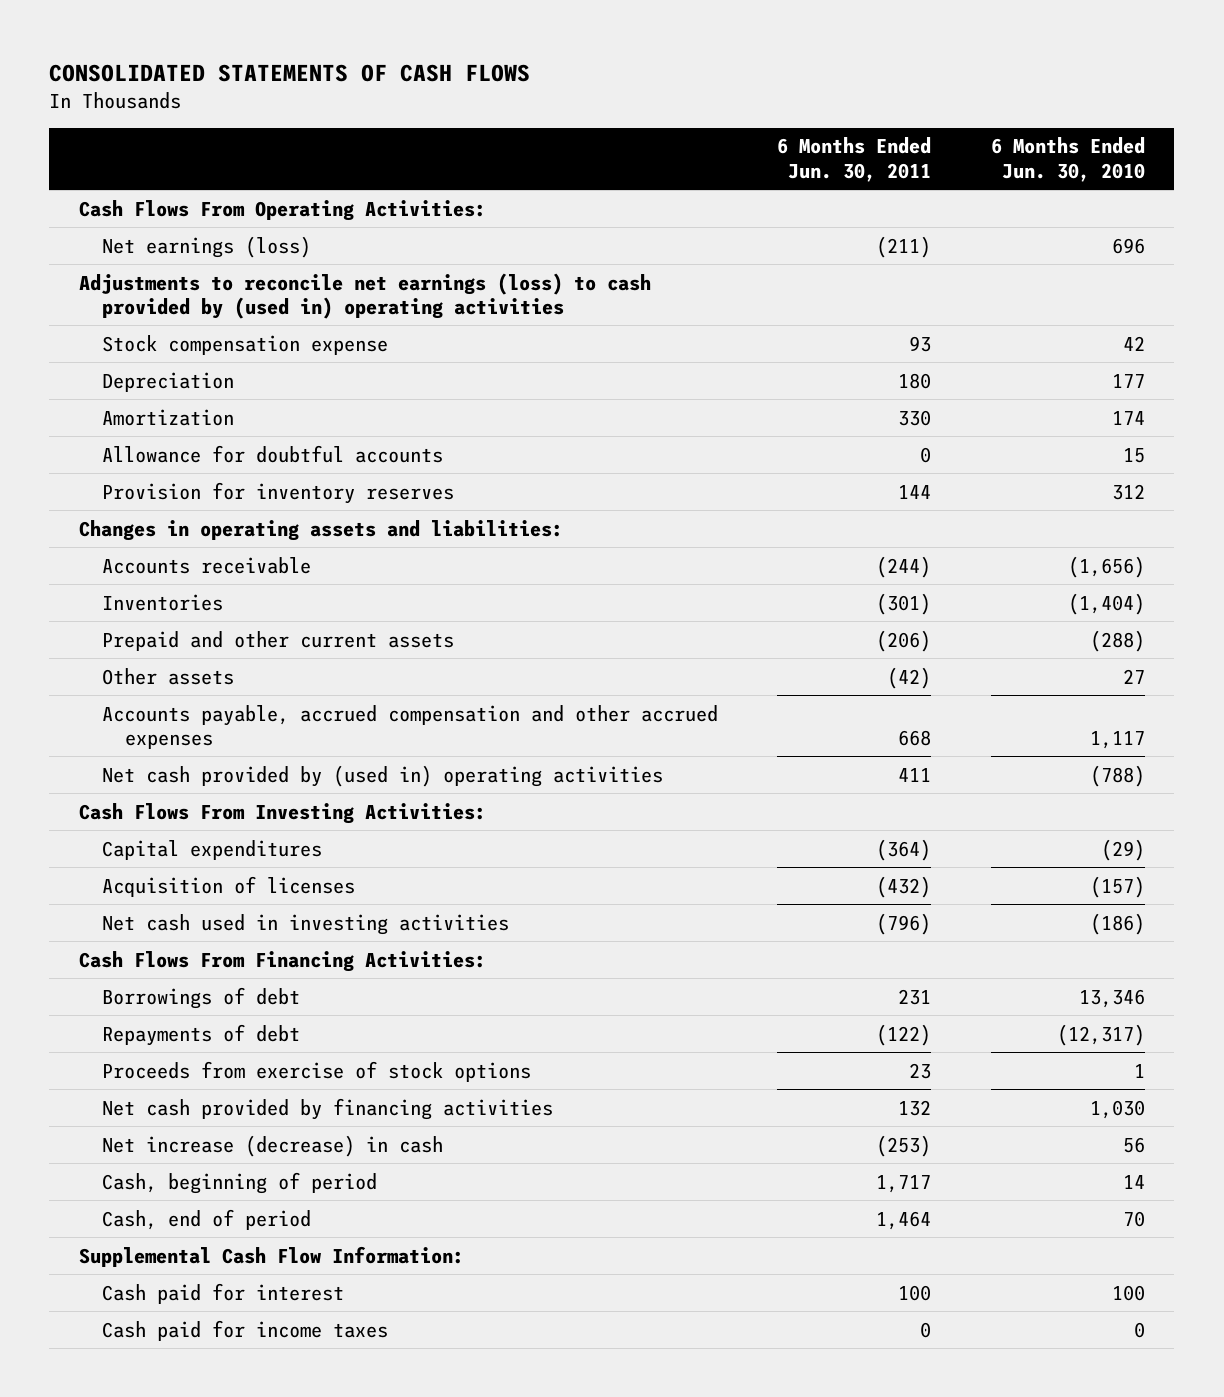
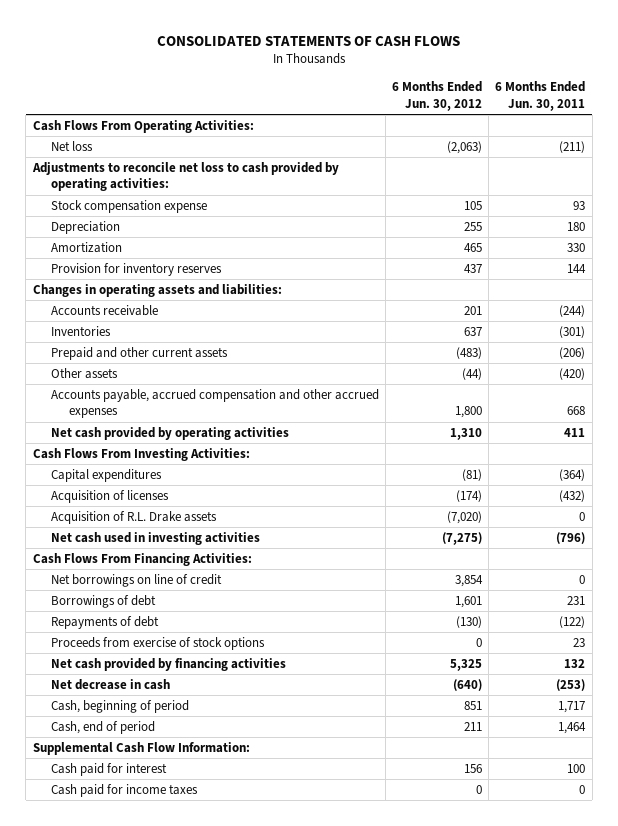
[990,137,1145,182] 6 Months Ended Jun. 30, 2010 -> none
none -> [392,81,483,111] 6 Months Ended Jun. 30, 2012
[102,235,312,258] Net earnings (loss) -> [50,140,93,151] Net loss
[79,272,652,319] Adjustments to reconcile net earnings (loss) to cash provided by (used in) operating activities -> [31,161,339,192] Adjustments to reconcile net loss to cash provided by operating activities:
[102,444,444,463] Allowance for doubtful accounts -> none
[887,666,932,689] (42) -> [559,367,586,380] (420)
[102,764,664,787] Net cash provided by (used in) operating activities -> [50,426,289,440] Net cash provided by operating activities
none -> [50,510,217,524] Acquisition of R.L. Drake assets
none -> [50,573,222,587] Net borrowings on line of credit
[102,1134,444,1157] Net increase (decrease) in cash -> [50,678,170,690] Net decrease in cash

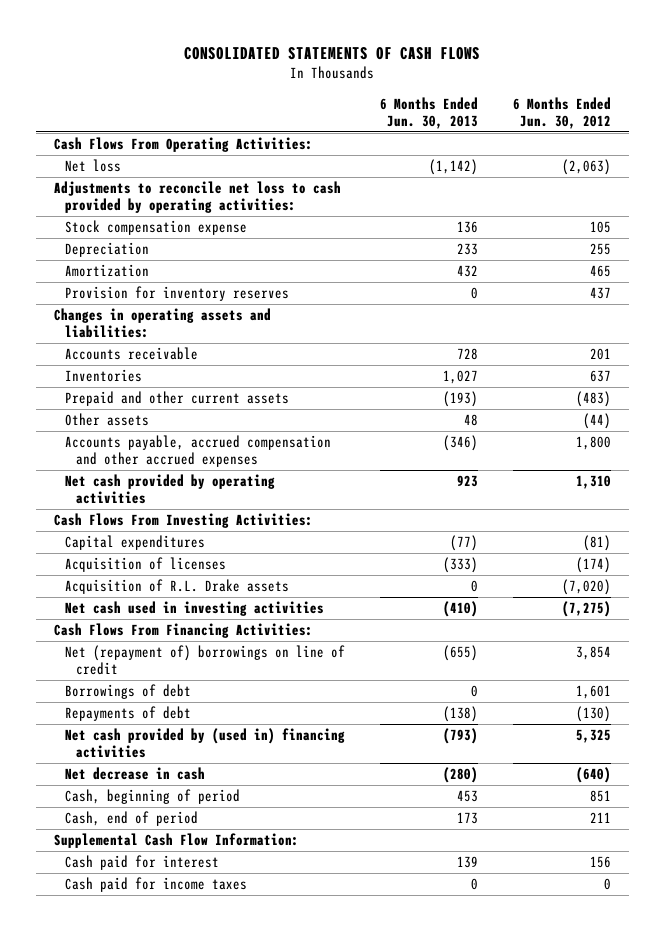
[495,81,586,111] 6 Months Ended Jun. 30, 2011 -> none
none -> [379,97,478,130] 6 Months Ended Jun. 30, 2013
[50,573,222,587] Net borrowings on line of credit -> [64,644,345,676] Net (repayment of) borrowings on line of credit
[50,636,265,650] Proceeds from exercise of stock options -> none
[50,657,286,671] Net cash provided by financing activities -> [64,727,345,759] Net cash provided by (used in) financing activities

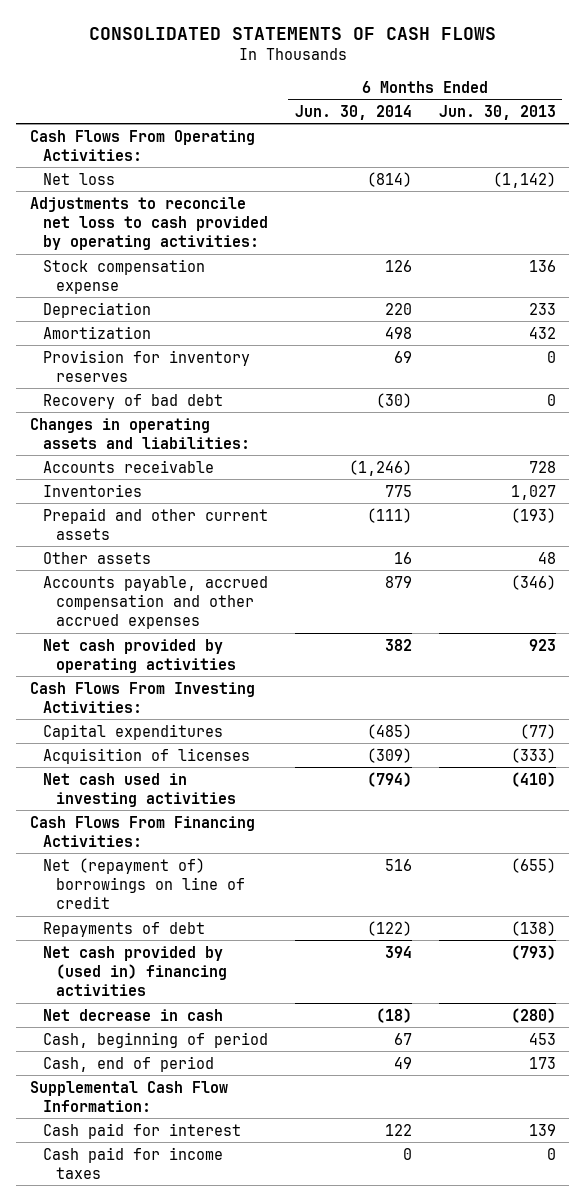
[512,97,611,130] 6 Months Ended Jun. 30, 2012 -> none
none -> [294,104,412,120] Jun. 30, 2014
none -> [42,393,223,409] Recovery of bad debt
[64,578,289,594] Acquisition of R.L. Drake assets -> none
[64,683,191,699] Borrowings of debt -> none

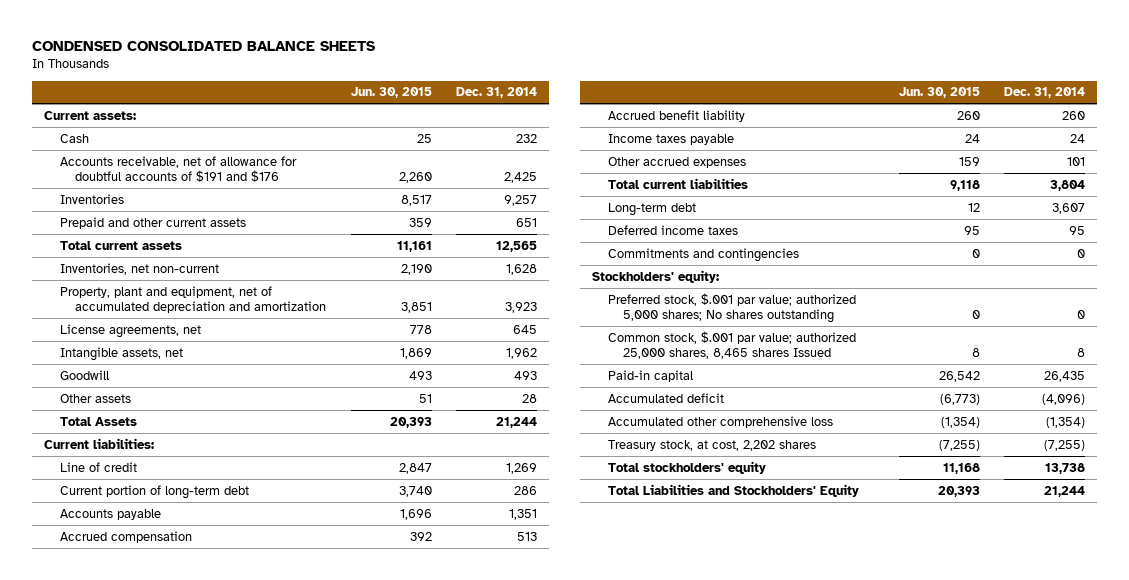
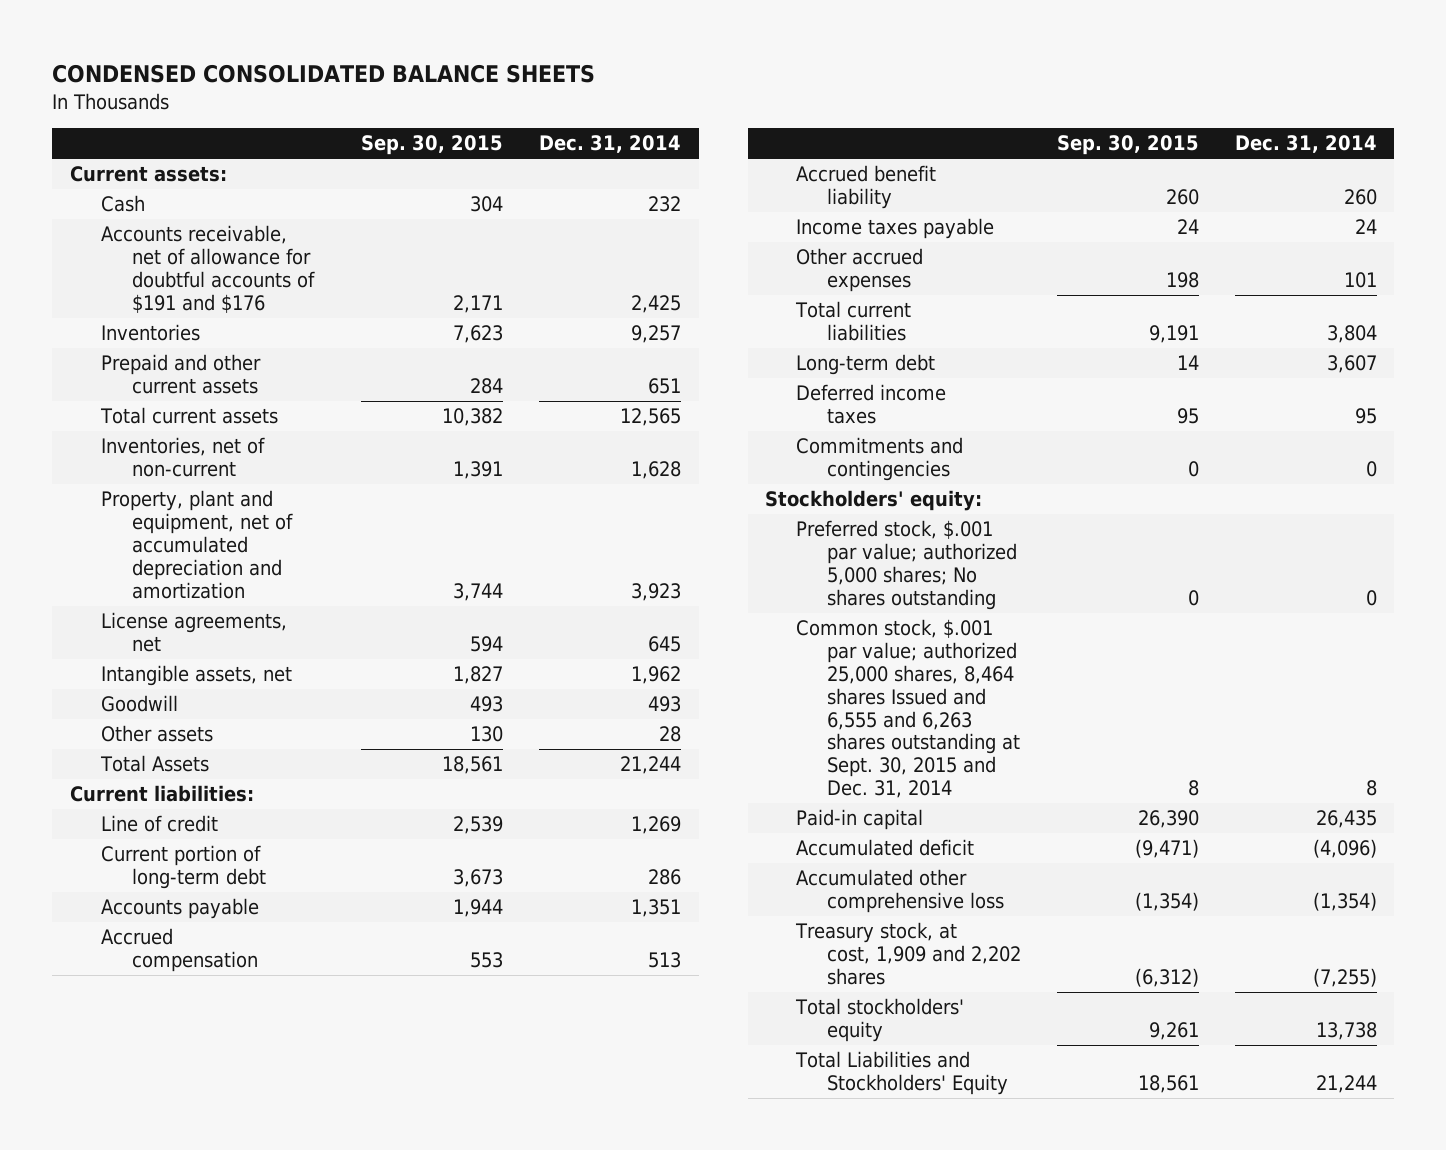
[350,87,432,99] Jun. 30, 2015 -> none
none -> [361,135,504,156] Sep. 30, 2015
[59,262,219,275] Inventories, net non-current -> [100,437,265,478] Inventories, net of non-current
[607,330,856,360] Common stock, $.001 par value; authorized 25,000 shares, 8,465 shares Issued -> [796,619,1021,799] Common stock, $.001 par value; authorized 25,000 shares, 8,464 shares Issued and 6,555 and 6,263 shares outstanding at Sept. 30, 2015 and Dec. 31, 2014
[607,439,816,451] Treasury stock, at cost, 2,202 shares -> [795,922,1022,985] Treasury stock, at cost, 1,909 and 2,202 shares

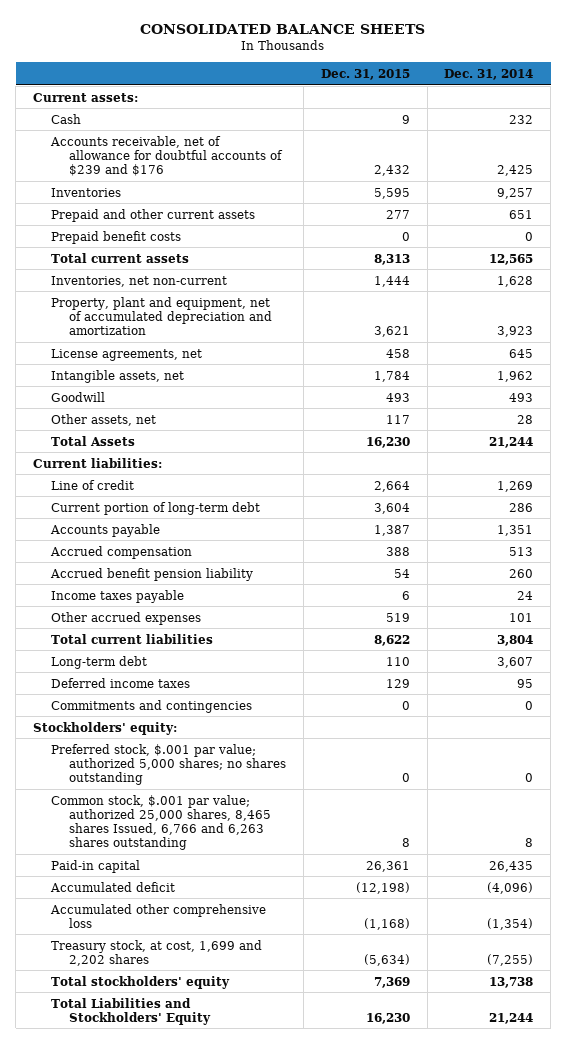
[52,64,596,84] CONDENSED CONSOLIDATED BALANCE SHEETS -> [140,24,426,35] CONSOLIDATED BALANCE SHEETS
[361,135,504,156] Sep. 30, 2015 -> none
none -> [320,68,410,80] Dec. 31, 2015
[100,225,315,313] Accounts receivable, net of allowance for doubtful accounts of $191 and $176 -> [50,135,284,176] Accounts receivable, net of allowance for doubtful accounts of $239 and $176
none -> [51,230,182,244] Prepaid benefit costs
[100,437,265,478] Inventories, net of non-current -> [51,275,228,287] Inventories, net non-current
[100,725,213,743] Other assets -> [51,413,157,426] Other assets, net
[796,165,937,210] Accrued benefit liability -> [50,567,254,581] Accrued benefit pension liability
[796,520,1018,610] Preferred stock, $.001 par value; authorized 5,000 shares; No shares outstanding -> [51,743,287,785] Preferred stock, $.001 par value; authorized 5,000 shares; no shares outstanding
[796,619,1021,799] Common stock, $.001 par value; authorized 25,000 shares, 8,464 shares Issued and 6,555 and 6,263 shares outstanding at Sept. 30, 2015 and Dec. 31, 2014 -> [51,794,272,850] Common stock, $.001 par value; authorized 25,000 shares, 8,465 shares Issued, 6,766 and 6,263 shares outstanding
[795,922,1022,985] Treasury stock, at cost, 1,909 and 2,202 shares -> [51,939,263,966] Treasury stock, at cost, 1,699 and 2,202 shares

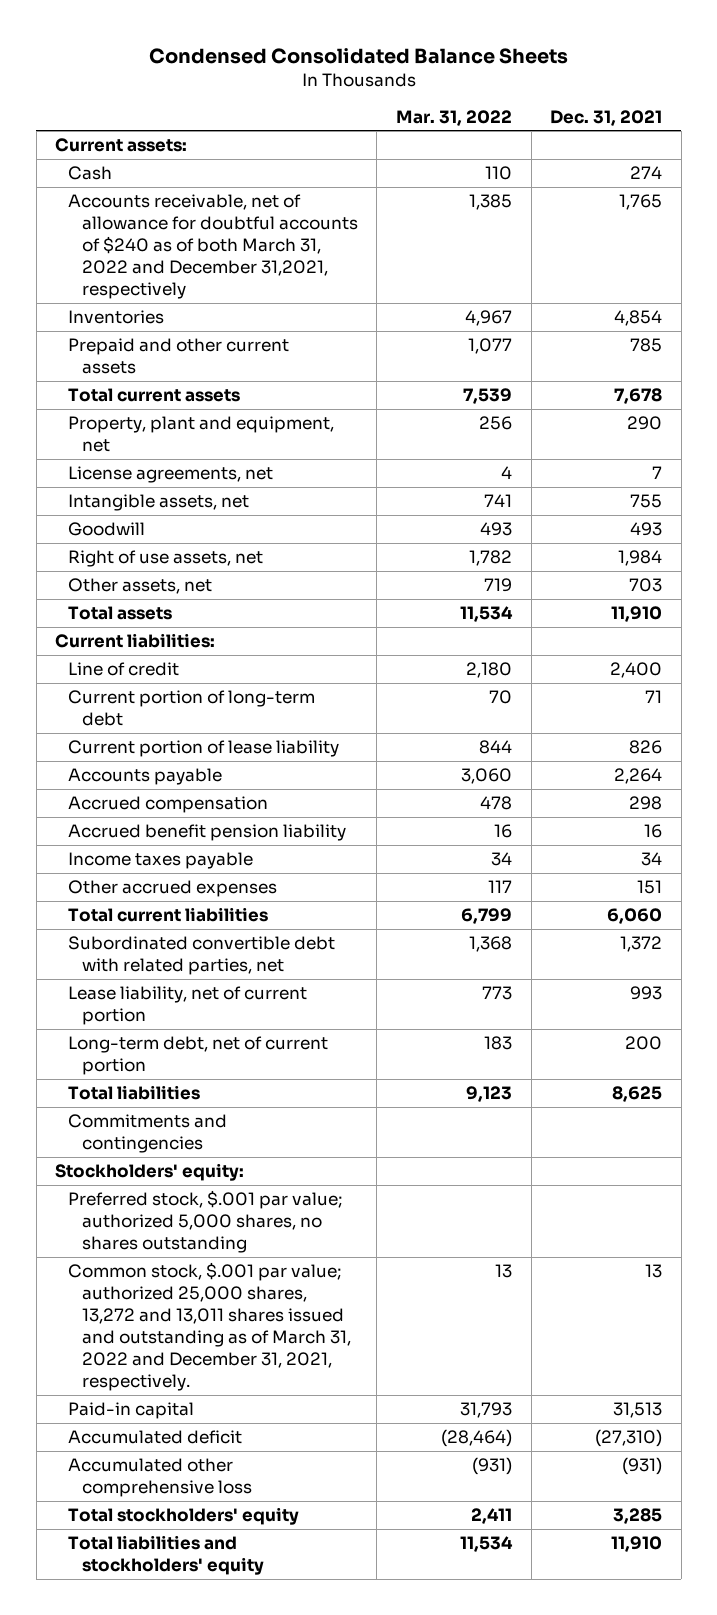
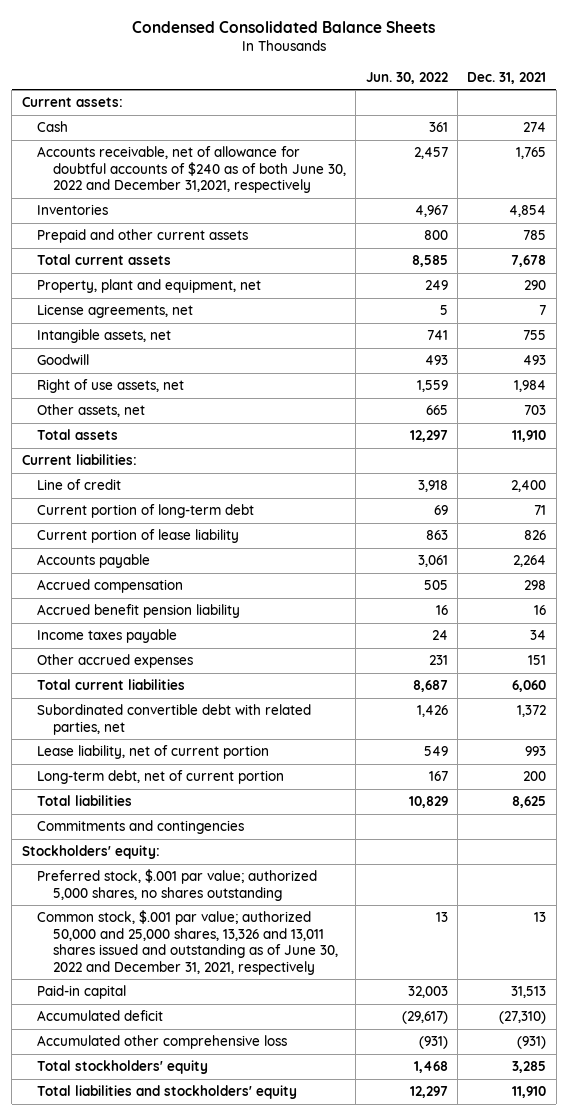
[395,109,512,126] Mar. 31, 2022 -> none
none -> [365,71,448,84] Jun. 30, 2022
[68,194,358,300] Accounts receivable, net of allowance for doubtful accounts of $240 as of both March 31, 2022 and December 31,2021, respectively -> [37,146,347,194] Accounts receivable, net of allowance for doubtful accounts of $240 as of both June 30, 2022 and December 31,2021, respectively
[68,1262,351,1392] Common stock, $.001 par value; authorized 25,000 shares, 13,272 and 13,011 shares issued and outstanding as of March 31, 2022 and December 31, 2021, respectively. -> [37,910,339,975] Common stock, $.001 par value; authorized 50,000 and 25,000 shares, 13,326 and 13,011 shares issued and outstanding as of June 30, 2022 and December 31, 2021, respectively

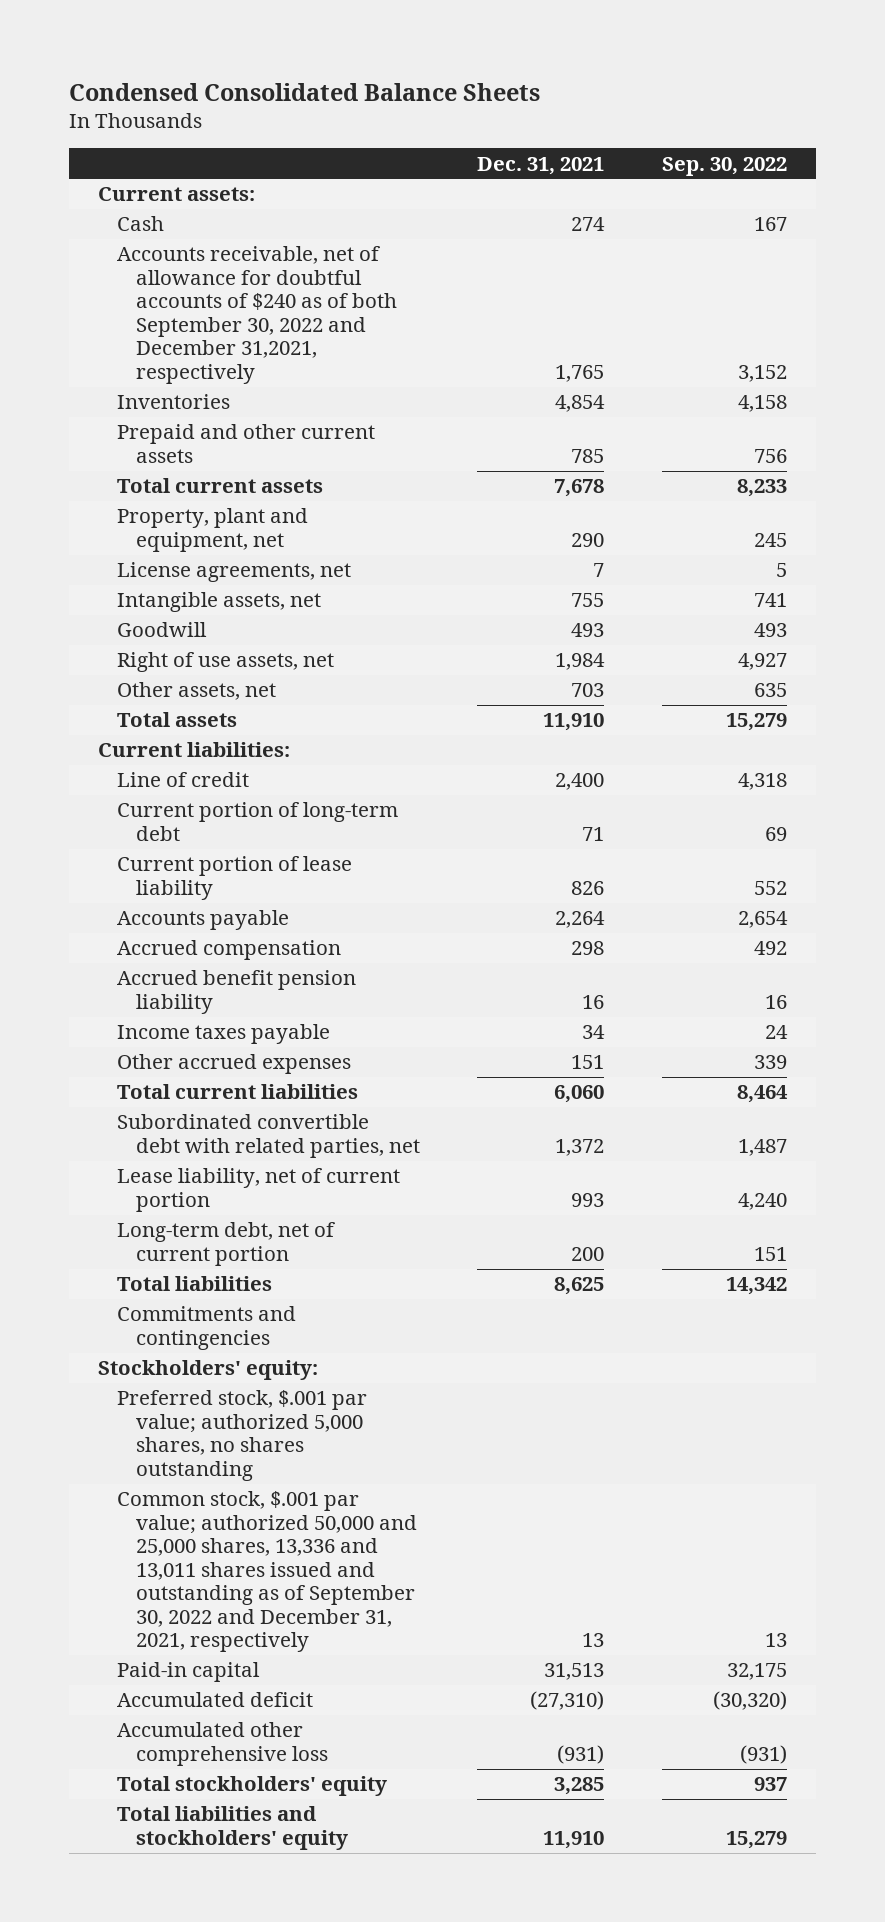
[365,71,448,84] Jun. 30, 2022 -> none
none -> [662,156,788,176] Sep. 30, 2022
[37,146,347,194] Accounts receivable, net of allowance for doubtful accounts of $240 as of both June 30, 2022 and December 31,2021, respectively -> [116,246,397,384] Accounts receivable, net of allowance for doubtful accounts of $240 as of both September 30, 2022 and December 31,2021, respectively
[37,910,339,975] Common stock, $.001 par value; authorized 50,000 and 25,000 shares, 13,326 and 13,011 shares issued and outstanding as of June 30, 2022 and December 31, 2021, respectively -> [116,1491,417,1653] Common stock, $.001 par value; authorized 50,000 and 25,000 shares, 13,336 and 13,011 shares issued and outstanding as of September 30, 2022 and December 31, 2021, respectively

